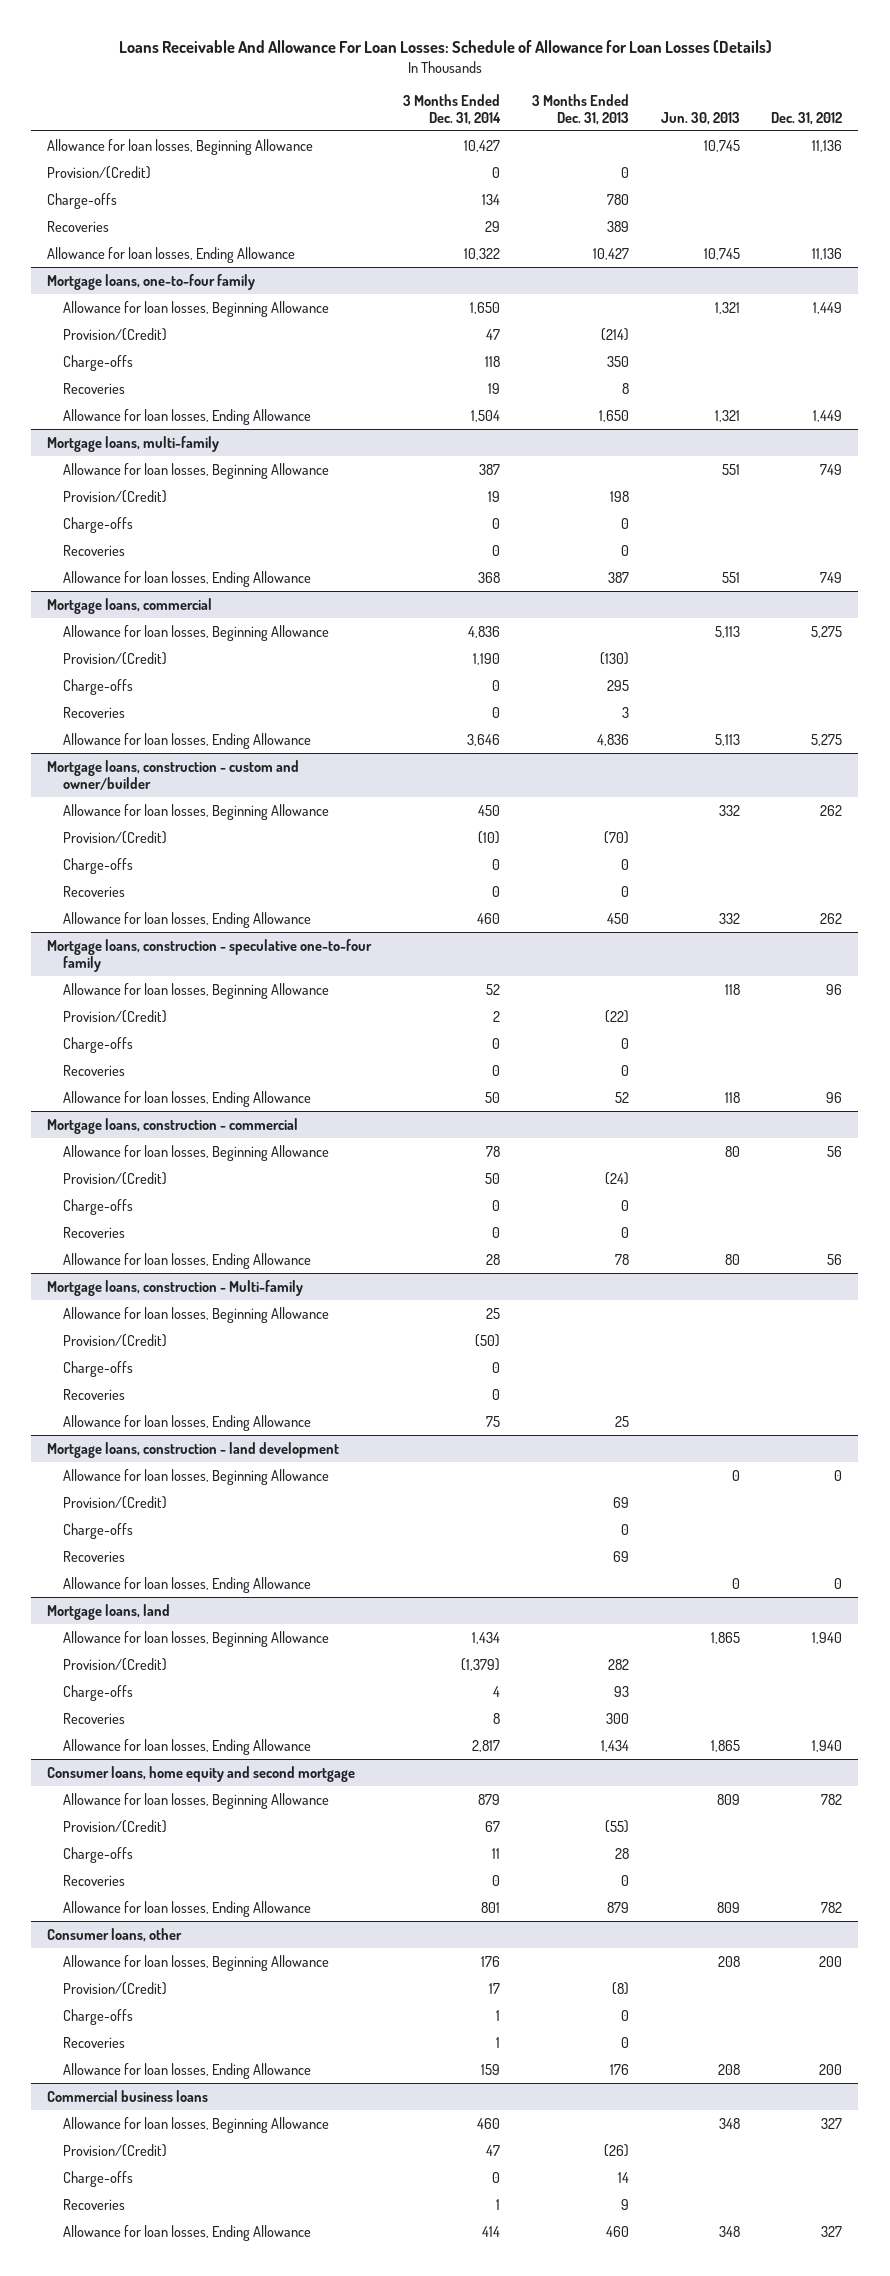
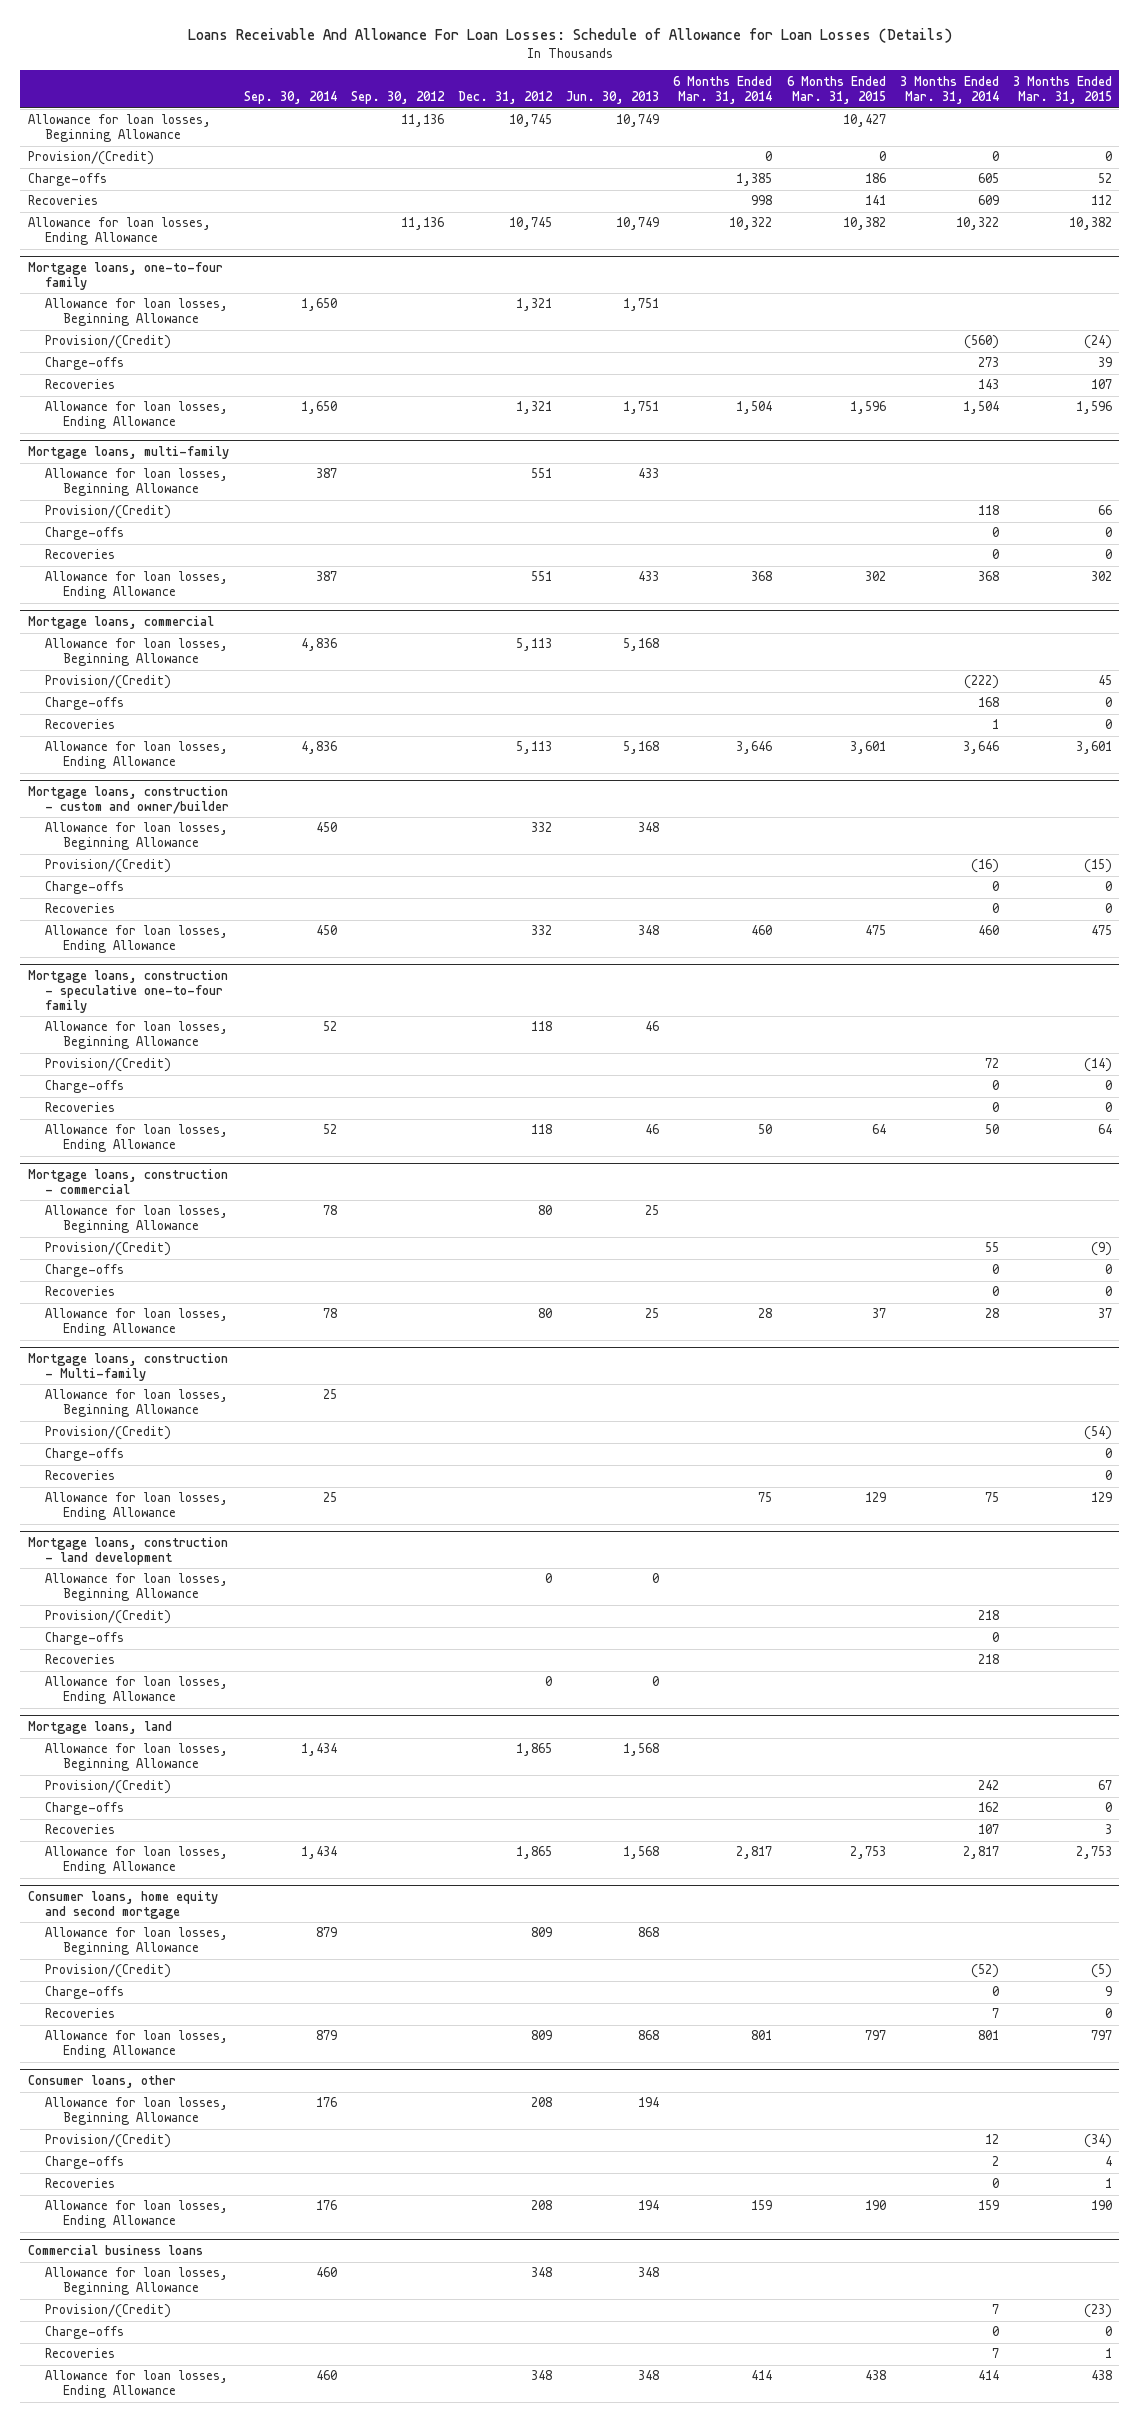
[403,93,502,125] 3 Months Ended Dec. 31, 2014 -> none
[531,93,629,125] 3 Months Ended Dec. 31, 2013 -> none
none -> [243,90,337,104] Sep. 30, 2014
none -> [350,90,445,104] Sep. 30, 2012
none -> [673,75,773,104] 6 Months Ended Mar. 31, 2014
none -> [786,75,886,104] 6 Months Ended Mar. 31, 2015
none -> [899,75,999,104] 3 Months Ended Mar. 31, 2014
none -> [1013,75,1113,104] 3 Months Ended Mar. 31, 2015
[703,139,740,152] 10,745 -> [616,114,660,128] 10,749
[812,139,843,152] 11,136 -> [508,114,552,128] 10,745
[703,247,740,260] 10,745 -> [616,217,660,231] 10,749
[812,247,843,260] 11,136 -> [508,217,552,231] 10,745
[714,301,740,314] 1,321 -> [623,298,660,312] 1,751
[813,301,843,314] 1,449 -> [515,298,552,312] 1,321
[714,409,740,422] 1,321 -> [623,401,660,415] 1,751
[813,409,843,422] 1,449 -> [515,401,552,415] 1,321
[721,463,740,475] 551 -> [638,468,660,479] 433
[820,463,843,475] 749 -> [530,468,552,479] 551
[721,571,740,583] 551 -> [638,571,660,582] 433
[820,571,843,583] 749 -> [530,571,552,582] 551
[714,625,740,638] 5,113 -> [623,638,660,652] 5,168
[811,625,843,638] 5,275 -> [515,638,552,652] 5,113
[714,733,740,746] 5,113 -> [623,741,660,755] 5,168
[811,733,843,746] 5,275 -> [515,741,552,755] 5,113
[718,804,740,816] 332 -> [638,822,660,833] 348
[820,804,843,816] 262 -> [530,822,552,833] 332
[718,912,740,924] 332 -> [638,925,660,936] 348
[820,912,843,924] 262 -> [530,925,552,936] 332
[724,983,740,995] 118 -> [645,1021,660,1032] 46
[826,983,843,995] 96 -> [530,1021,552,1032] 118
[724,1091,740,1103] 118 -> [645,1124,660,1135] 46
[826,1091,843,1103] 96 -> [530,1124,552,1135] 118
[724,1145,740,1157] 80 -> [645,1205,660,1216] 25
[827,1145,843,1157] 56 -> [537,1205,552,1216] 80
[724,1253,740,1265] 80 -> [645,1308,660,1319] 25
[827,1253,843,1265] 56 -> [537,1308,552,1319] 80
[710,1631,740,1644] 1,865 -> [623,1743,660,1757] 1,568
[812,1631,843,1644] 1,940 -> [515,1743,552,1757] 1,865
[710,1739,740,1752] 1,865 -> [623,1846,660,1860] 1,568
[812,1739,843,1752] 1,940 -> [515,1846,552,1860] 1,865
[716,1793,740,1805] 809 -> [638,1927,660,1938] 868
[821,1793,843,1805] 782 -> [530,1927,552,1938] 809
[716,1901,740,1913] 809 -> [638,2030,660,2041] 868
[821,1901,843,1913] 782 -> [530,2030,552,2041] 809
[717,1955,740,1967] 208 -> [638,2097,660,2108] 194
[819,1955,843,1967] 200 -> [530,2097,552,2108] 208
[717,2063,740,2075] 208 -> [638,2200,660,2211] 194
[819,2063,843,2075] 200 -> [530,2200,552,2211] 208
[821,2117,843,2129] 327 -> [530,2267,552,2278] 348
[821,2225,843,2237] 327 -> [530,2370,552,2381] 348

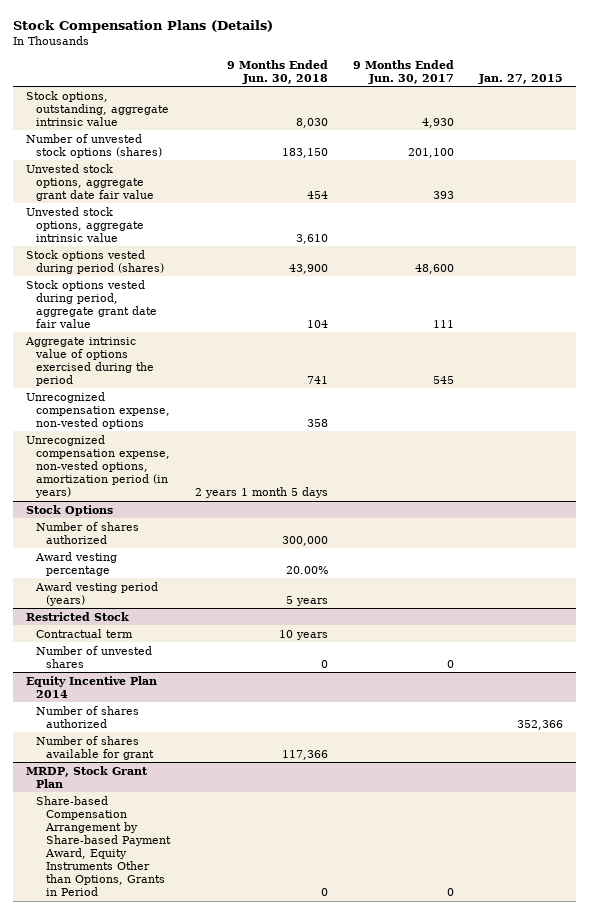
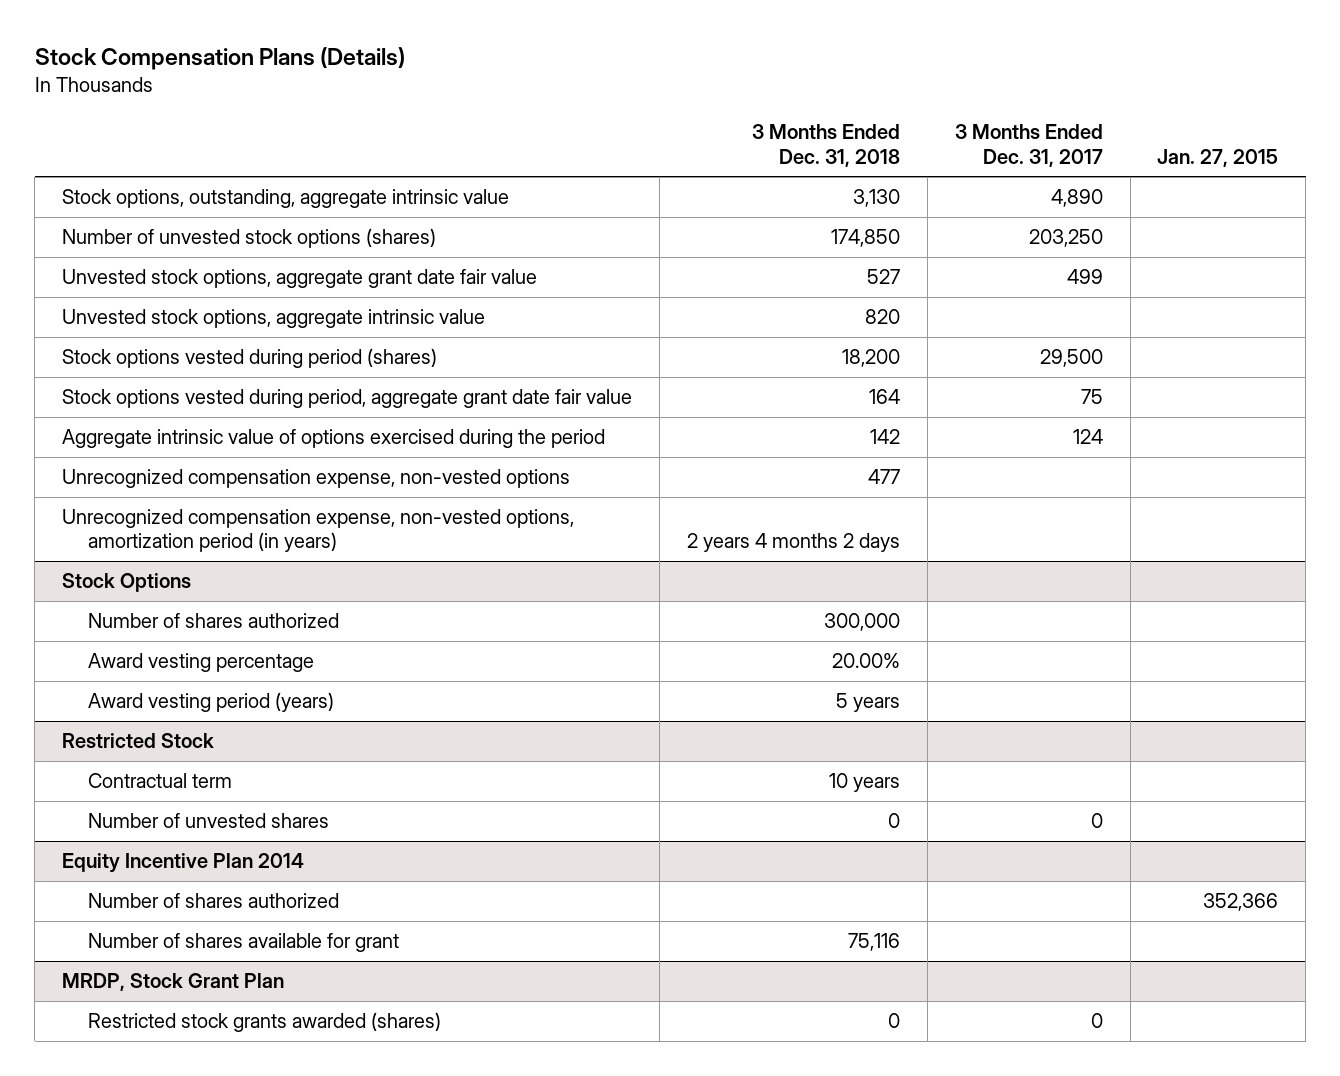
[226,59,328,84] 9 Months Ended Jun. 30, 2018 -> none
[353,59,455,84] 9 Months Ended Jun. 30, 2017 -> none
none -> [751,124,900,167] 3 Months Ended Dec. 31, 2018
none -> [954,124,1103,167] 3 Months Ended Dec. 31, 2017
[35,795,171,897] Share-based Compensation Arrangement by Share-based Payment Award, Equity Instruments Other than Options, Grants in Period -> [88,1012,442,1033] Restricted stock grants awarded (shares)

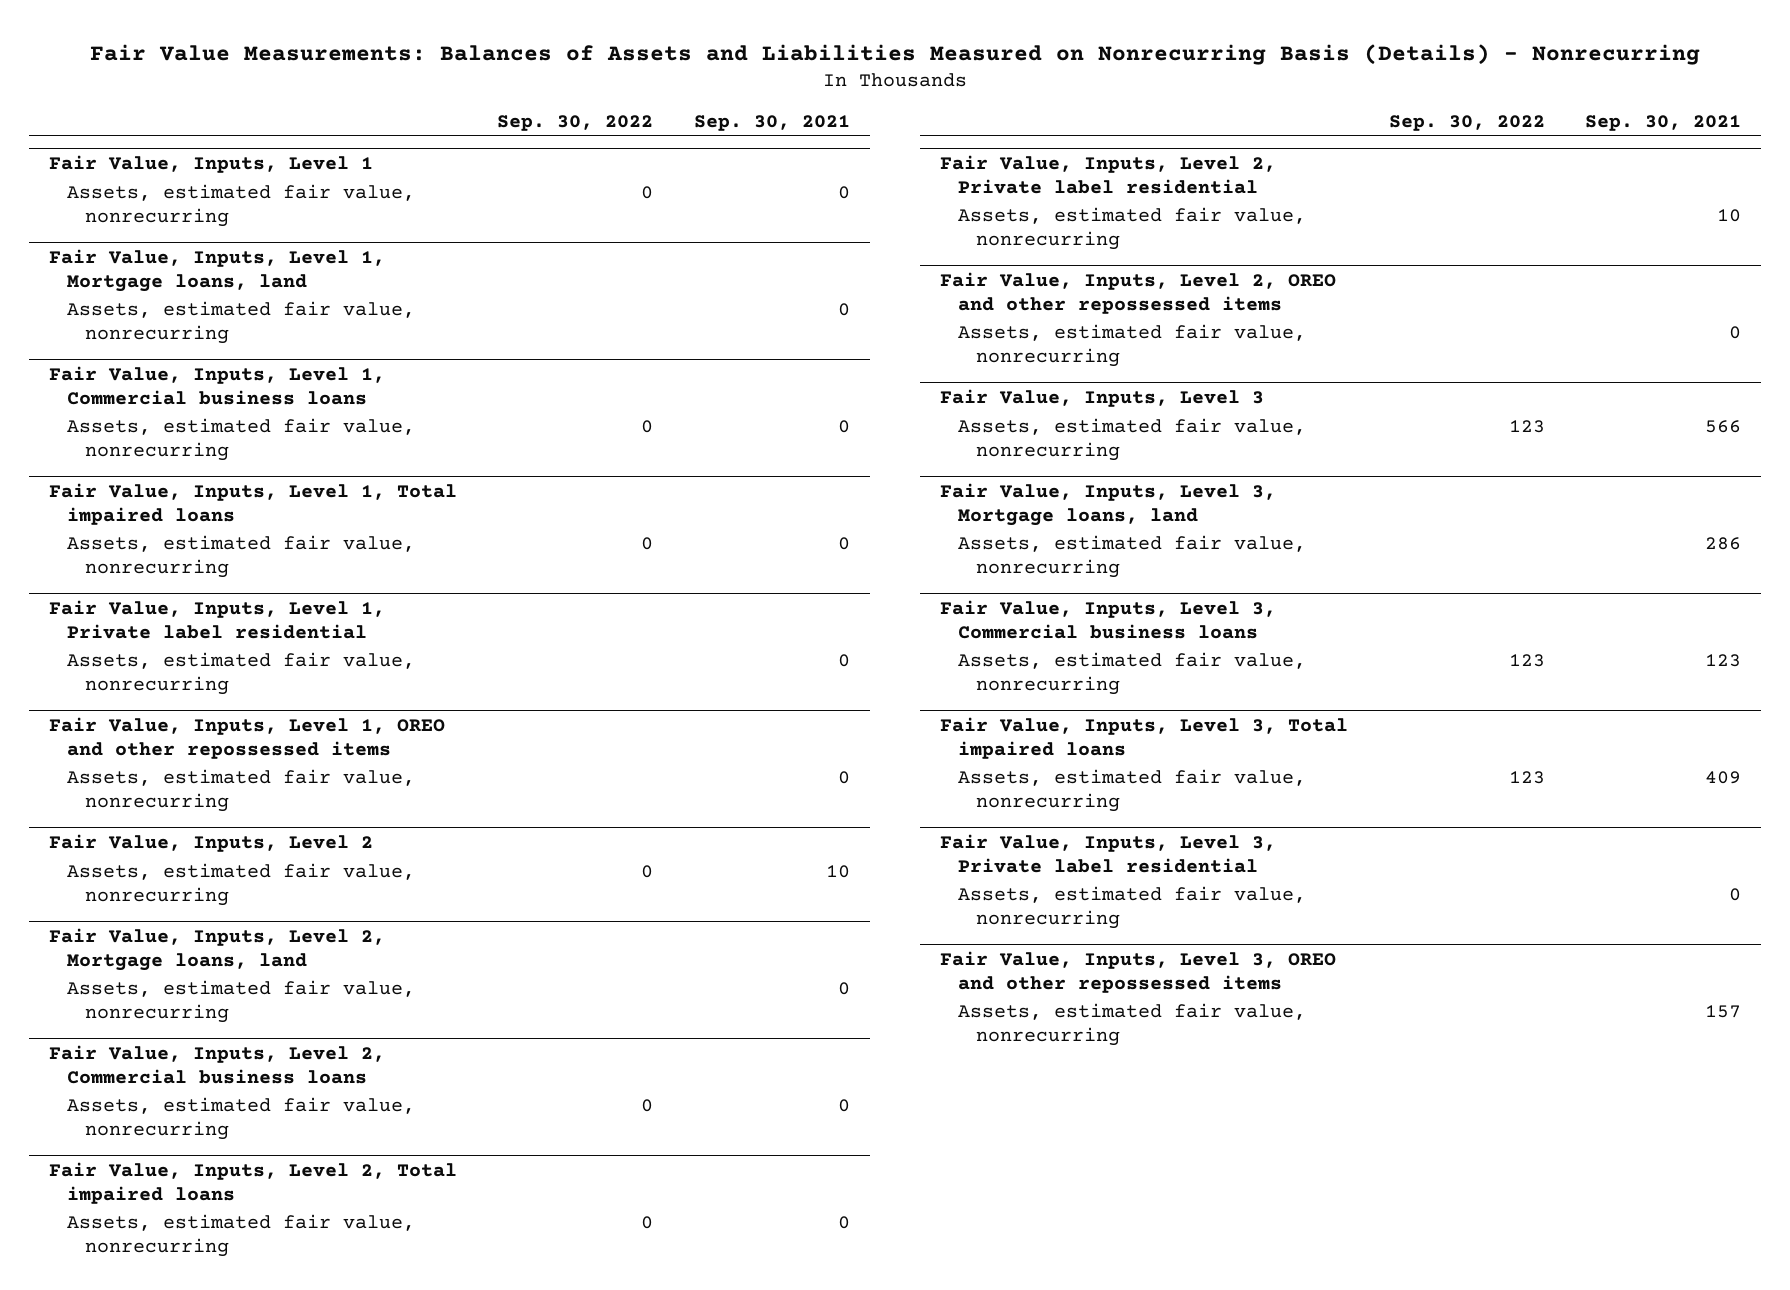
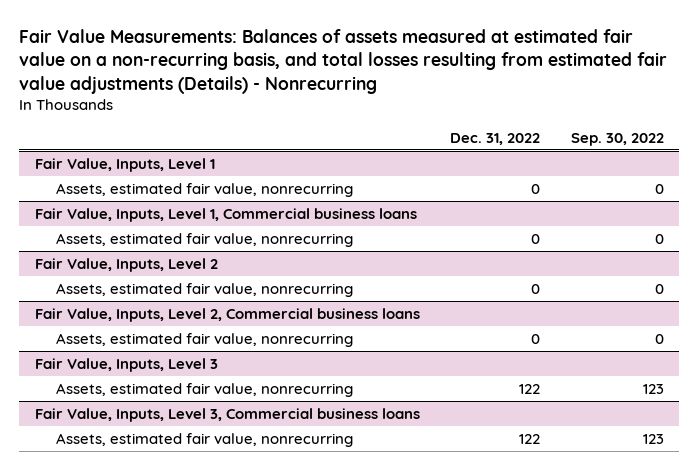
[90,43,1701,65] Fair Value Measurements: Balances of Assets and Liabilities Measured on Nonrecurring Basis (Details) - Nonrecurring -> [19,28,668,94] Fair Value Measurements: Balances of assets measured at estimated fair value on a non-recurring basis, and total losses resulting from estimated fair value adjustments (Details) - Nonrecurring
[693,114,850,131] Sep. 30, 2021 -> none
none -> [450,132,541,145] Dec. 31, 2022
[49,249,386,292] Fair Value, Inputs, Level 1, Mortgage loans, land -> none
[66,301,415,344] Assets, estimated fair value, nonrecurring -> none
[49,483,458,525] Fair Value, Inputs, Level 1, Total impaired loans -> none
[66,535,415,578] Assets, estimated fair value, nonrecurring -> none
[49,600,386,639] Fair Value, Inputs, Level 1, Private label residential -> none
[66,652,415,695] Assets, estimated fair value, nonrecurring -> none
[49,717,446,759] Fair Value, Inputs, Level 1, OREO and other repossessed items -> none
[66,769,415,812] Assets, estimated fair value, nonrecurring -> none
[49,928,386,971] Fair Value, Inputs, Level 2, Mortgage loans, land -> none
[66,980,415,1023] Assets, estimated fair value, nonrecurring -> none
[49,1162,458,1204] Fair Value, Inputs, Level 2, Total impaired loans -> none
[66,1214,415,1257] Assets, estimated fair value, nonrecurring -> none
[940,155,1277,194] Fair Value, Inputs, Level 2, Private label residential -> none
[958,207,1307,250] Assets, estimated fair value, nonrecurring -> none
[940,272,1337,314] Fair Value, Inputs, Level 2, OREO and other repossessed items -> none
[958,324,1307,367] Assets, estimated fair value, nonrecurring -> none
[940,483,1277,526] Fair Value, Inputs, Level 3, Mortgage loans, land -> none
[958,535,1307,578] Assets, estimated fair value, nonrecurring -> none
[940,717,1349,759] Fair Value, Inputs, Level 3, Total impaired loans -> none
[958,769,1307,812] Assets, estimated fair value, nonrecurring -> none
[940,834,1277,873] Fair Value, Inputs, Level 3, Private label residential -> none
[958,886,1307,929] Assets, estimated fair value, nonrecurring -> none
[940,951,1337,993] Fair Value, Inputs, Level 3, OREO and other repossessed items -> none
[958,1003,1307,1046] Assets, estimated fair value, nonrecurring -> none

